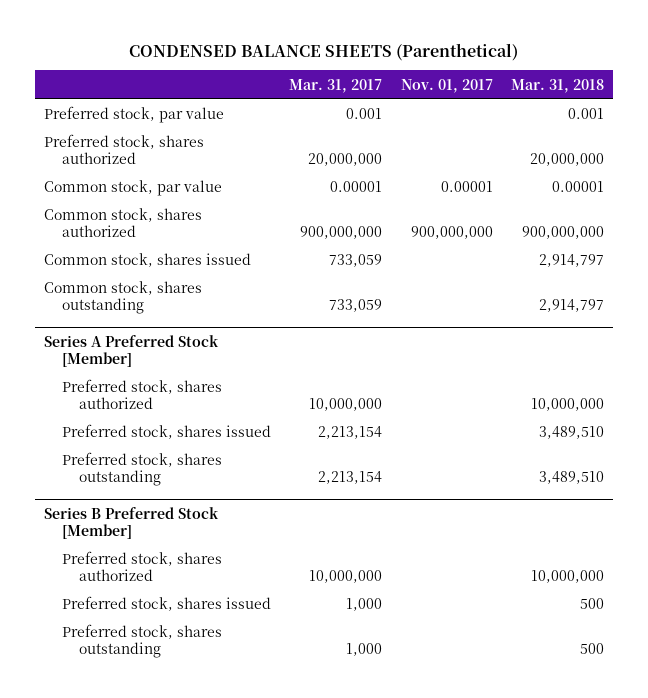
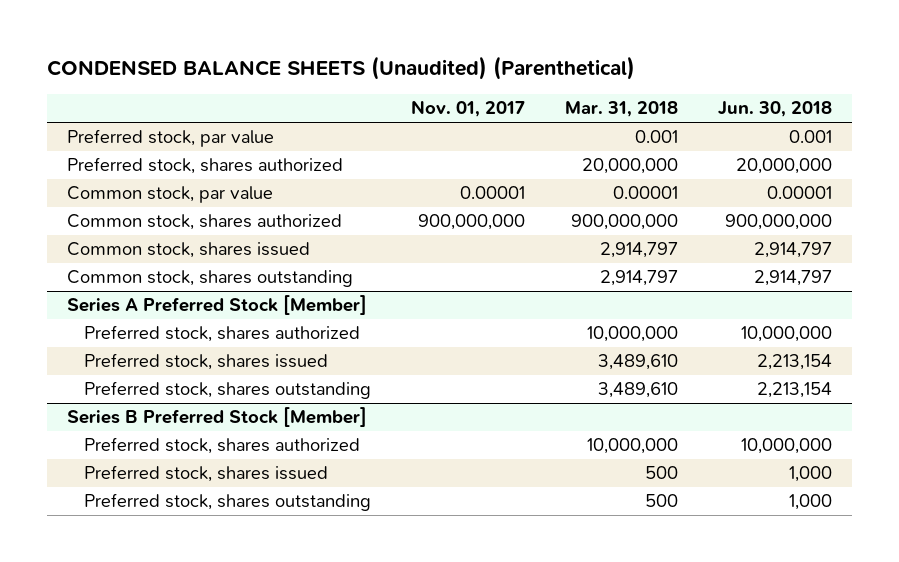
[129,42,519,61] CONDENSED BALANCE SHEETS (Parenthetical) -> [46,56,635,81] CONDENSED BALANCE SHEETS (Unaudited) (Parenthetical)
[289,78,383,93] Mar. 31, 2017 -> none
none -> [718,101,833,118] Jun. 30, 2018
[539,426,605,440] 3,489,510 -> [598,354,679,371] 3,489,610
[539,471,605,485] 3,489,510 -> [598,382,679,399] 3,489,610

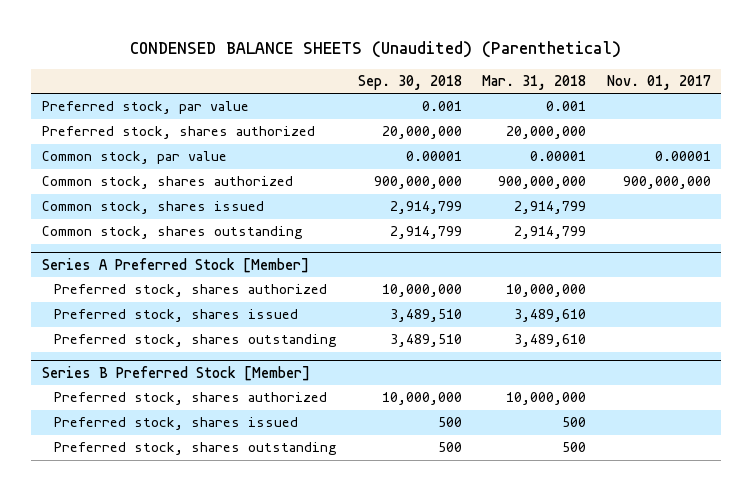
[718,101,833,118] Jun. 30, 2018 -> none
none -> [357,75,462,91] Sep. 30, 2018
[600,242,679,259] 2,914,797 -> [514,201,587,215] 2,914,799
[600,270,679,287] 2,914,797 -> [514,226,587,240] 2,914,799

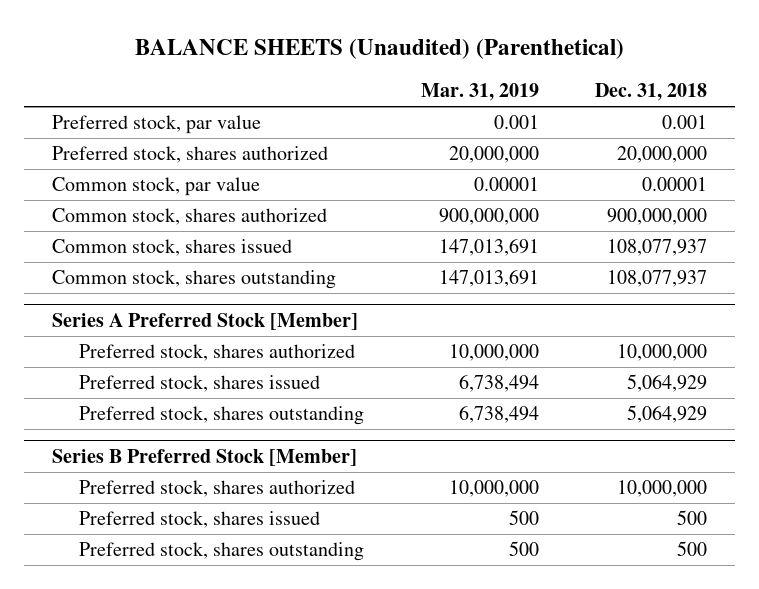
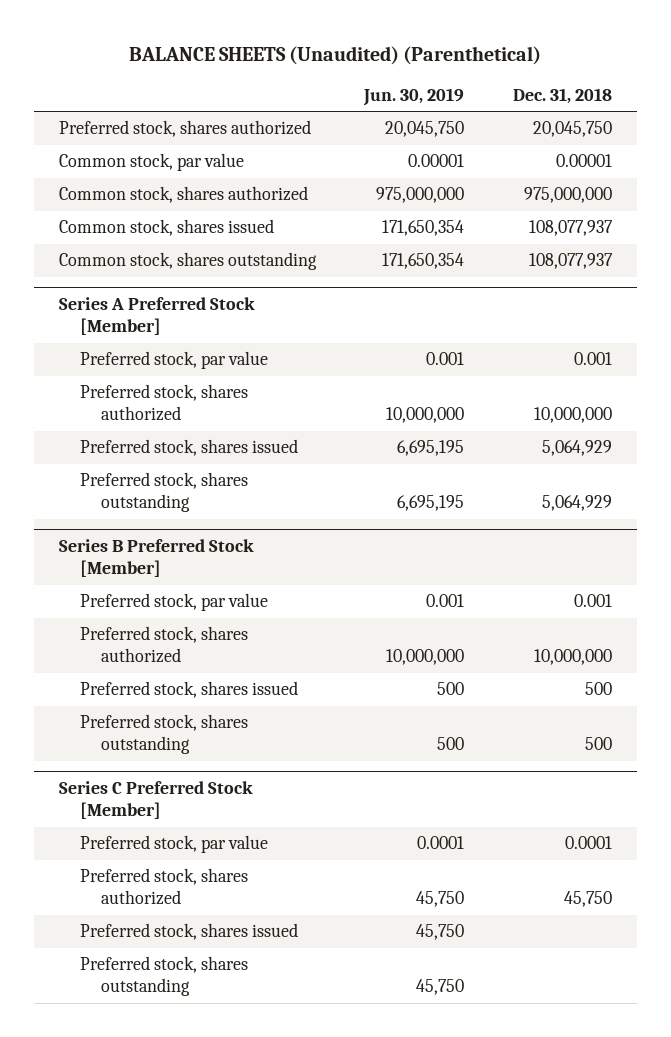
[420,83,539,102] Mar. 31, 2019 -> none
none -> [363,87,465,106] Jun. 30, 2019
[52,115,262,135] Preferred stock, par value -> none
[616,146,707,164] 20,000,000 -> [533,121,613,138] 20,045,750
[606,208,707,226] 900,000,000 -> [524,187,613,204] 975,000,000
none -> [79,351,268,370] Preferred stock, par value
none -> [79,593,268,612] Preferred stock, par value
none -> [58,781,253,820] Series C Preferred Stock [Member]
none -> [79,835,268,854] Preferred stock, par value
none -> [79,868,248,906] Preferred stock, shares authorized
none -> [79,923,298,941] Preferred stock, shares issued
none -> [79,956,248,997] Preferred stock, shares outstanding

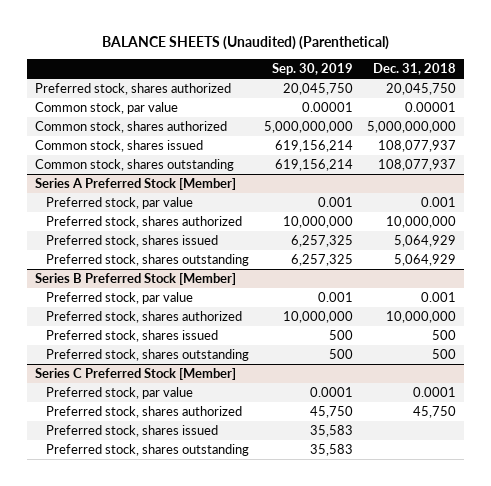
[363,87,465,106] Jun. 30, 2019 -> none
none -> [271,62,353,75] Sep. 30, 2019
[524,187,613,204] 975,000,000 -> [367,121,457,134] 5,000,000,000

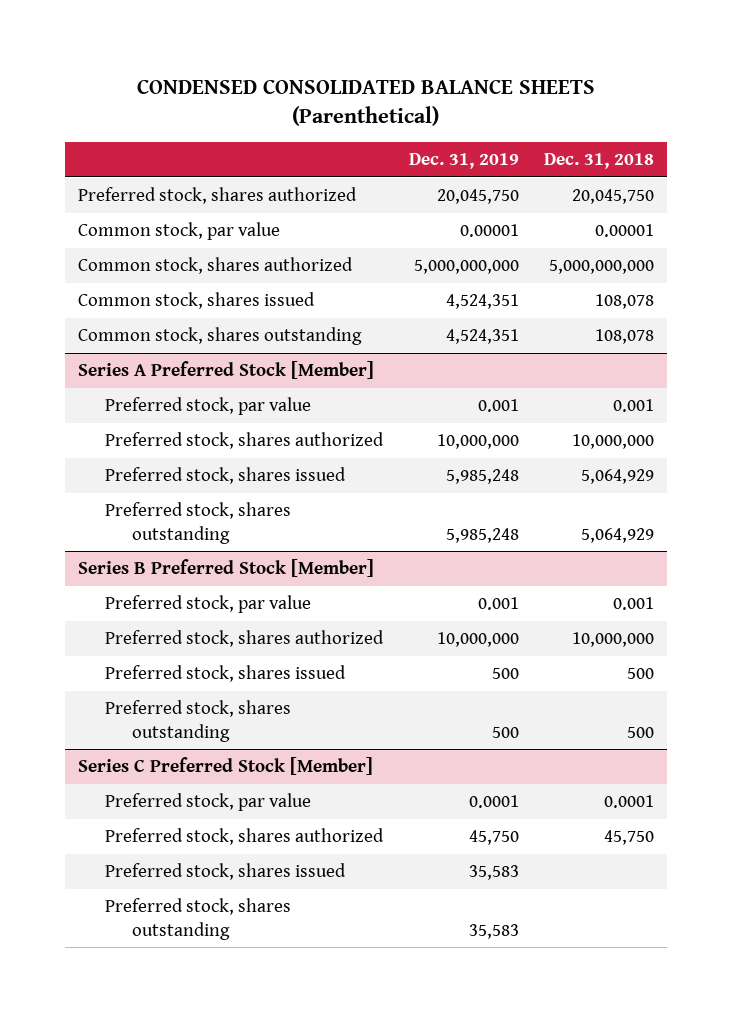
[101,35,389,50] BALANCE SHEETS (Unaudited) (Parenthetical) -> [137,79,596,127] CONDENSED CONSOLIDATED BALANCE SHEETS (Parenthetical)
[271,62,353,75] Sep. 30, 2019 -> none
none -> [408,153,519,170] Dec. 31, 2019
[378,140,457,153] 108,077,937 -> [595,294,655,310] 108,078
[378,159,457,172] 108,077,937 -> [595,329,655,345] 108,078

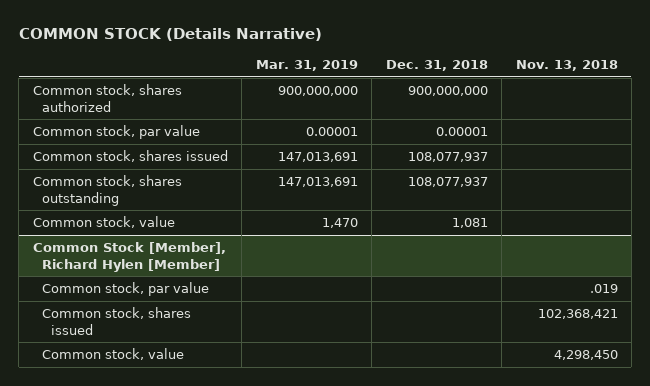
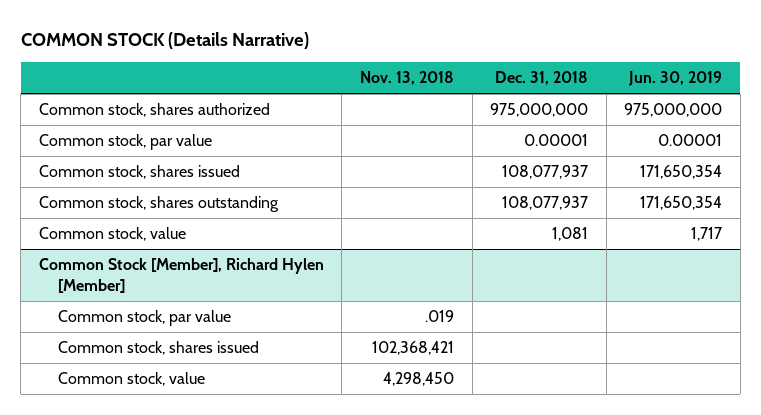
[255,59,358,71] Mar. 31, 2019 -> none
none -> [628,71,723,87] Jun. 30, 2019
[407,86,488,97] 900,000,000 -> [490,103,589,118] 975,000,000

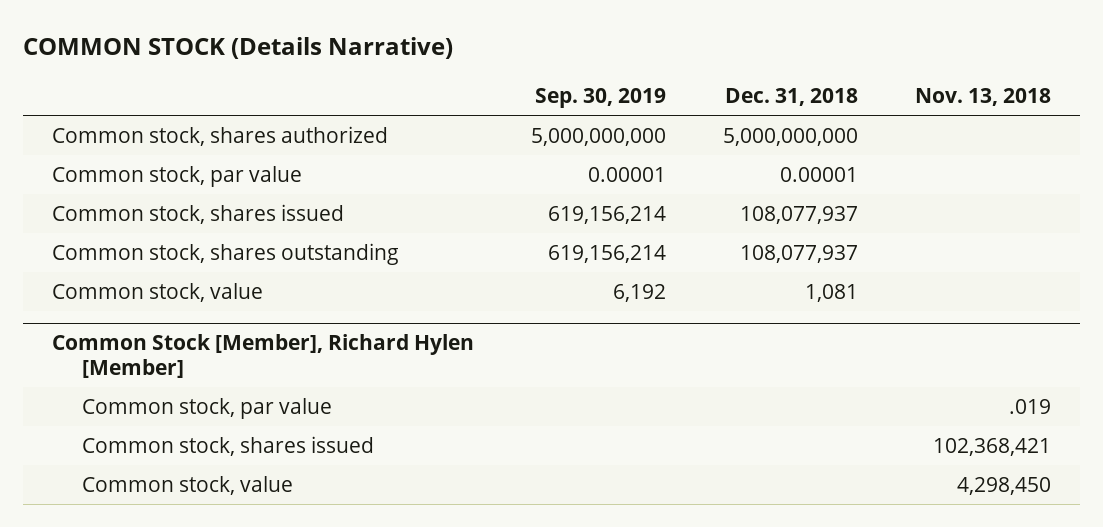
[628,71,723,87] Jun. 30, 2019 -> none
none -> [534,87,666,108] Sep. 30, 2019
[490,103,589,118] 975,000,000 -> [722,127,858,146] 5,000,000,000

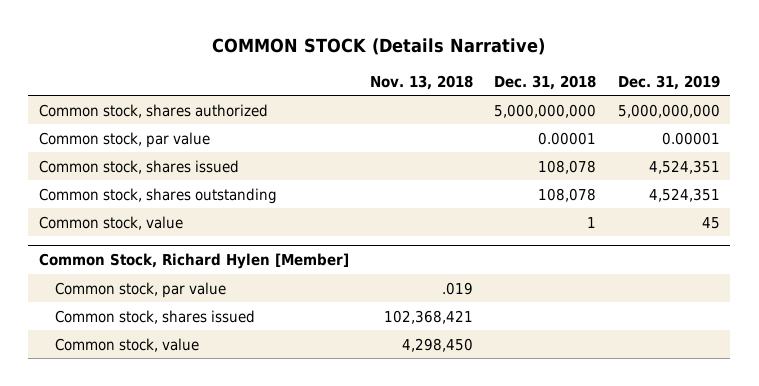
[534,87,666,108] Sep. 30, 2019 -> none
none -> [617,74,720,90] Dec. 31, 2019
[739,205,858,224] 108,077,937 -> [538,159,597,174] 108,078
[739,244,858,263] 108,077,937 -> [538,187,597,202] 108,078
[804,283,858,302] 1,081 -> [587,216,597,228] 1
[51,334,474,378] Common Stock [Member], Richard Hylen [Member] -> [39,252,350,269] Common Stock, Richard Hylen [Member]

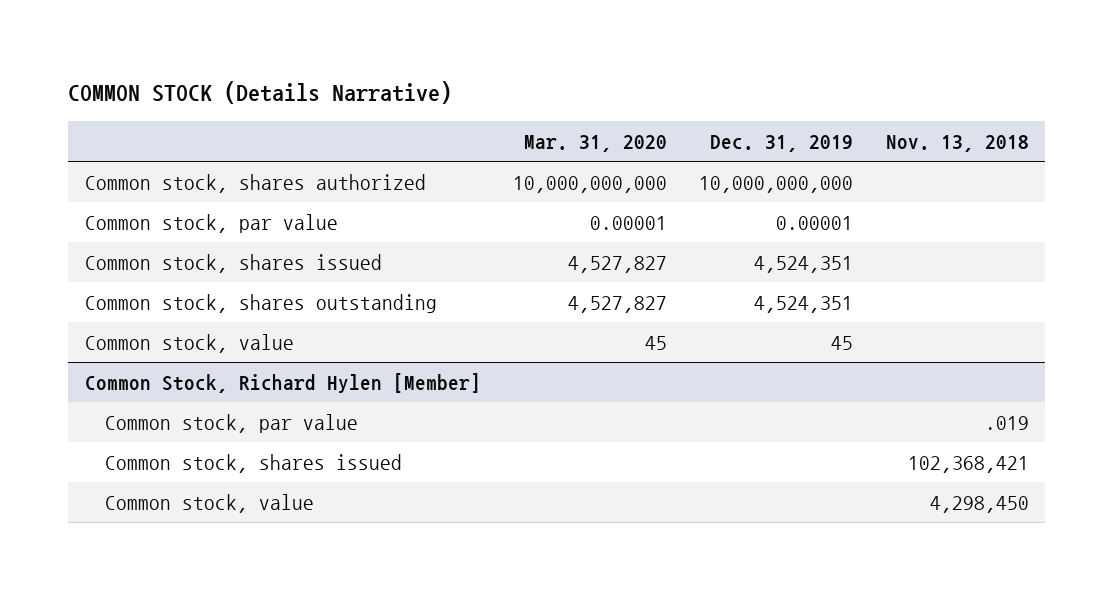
[494,74,597,90] Dec. 31, 2018 -> none
none -> [523,134,667,152] Mar. 31, 2020
[617,103,720,118] 5,000,000,000 -> [699,175,854,193] 10,000,000,000

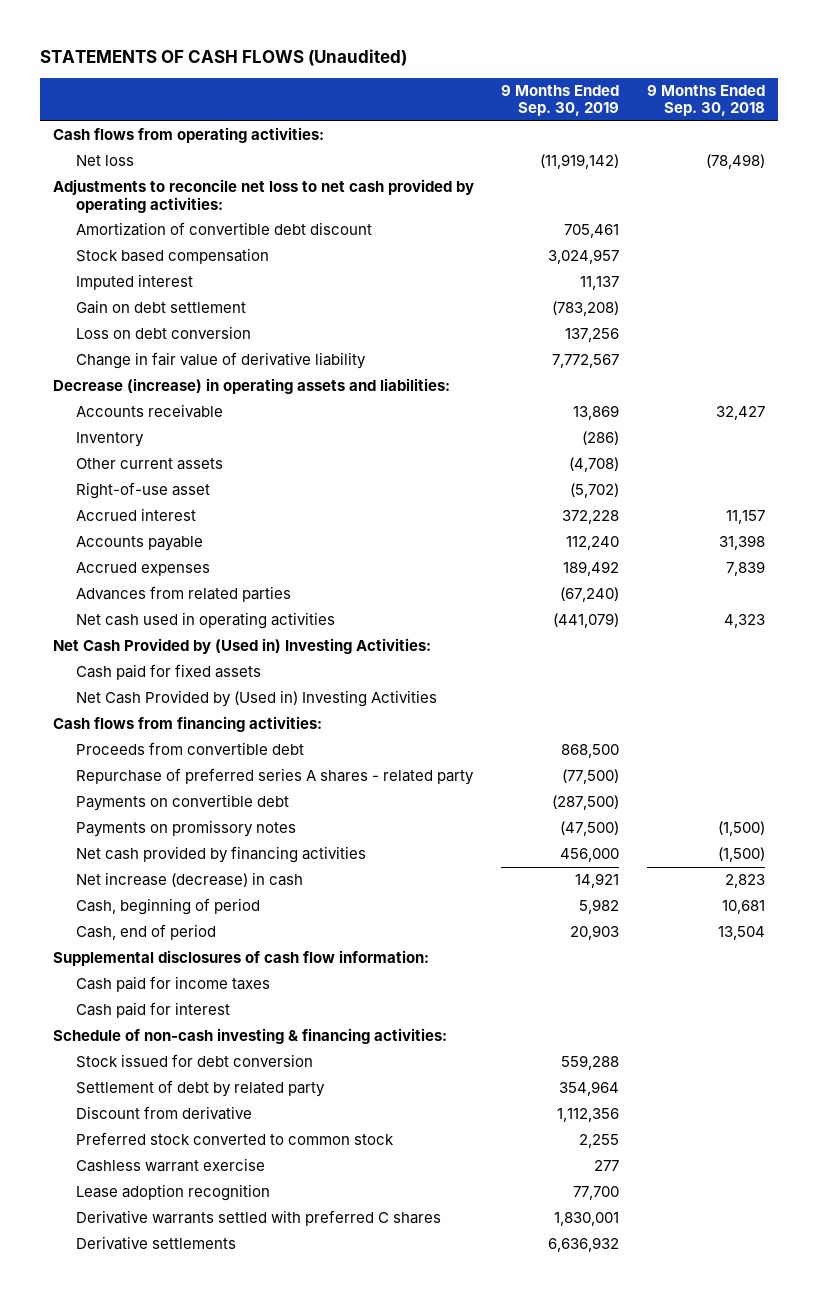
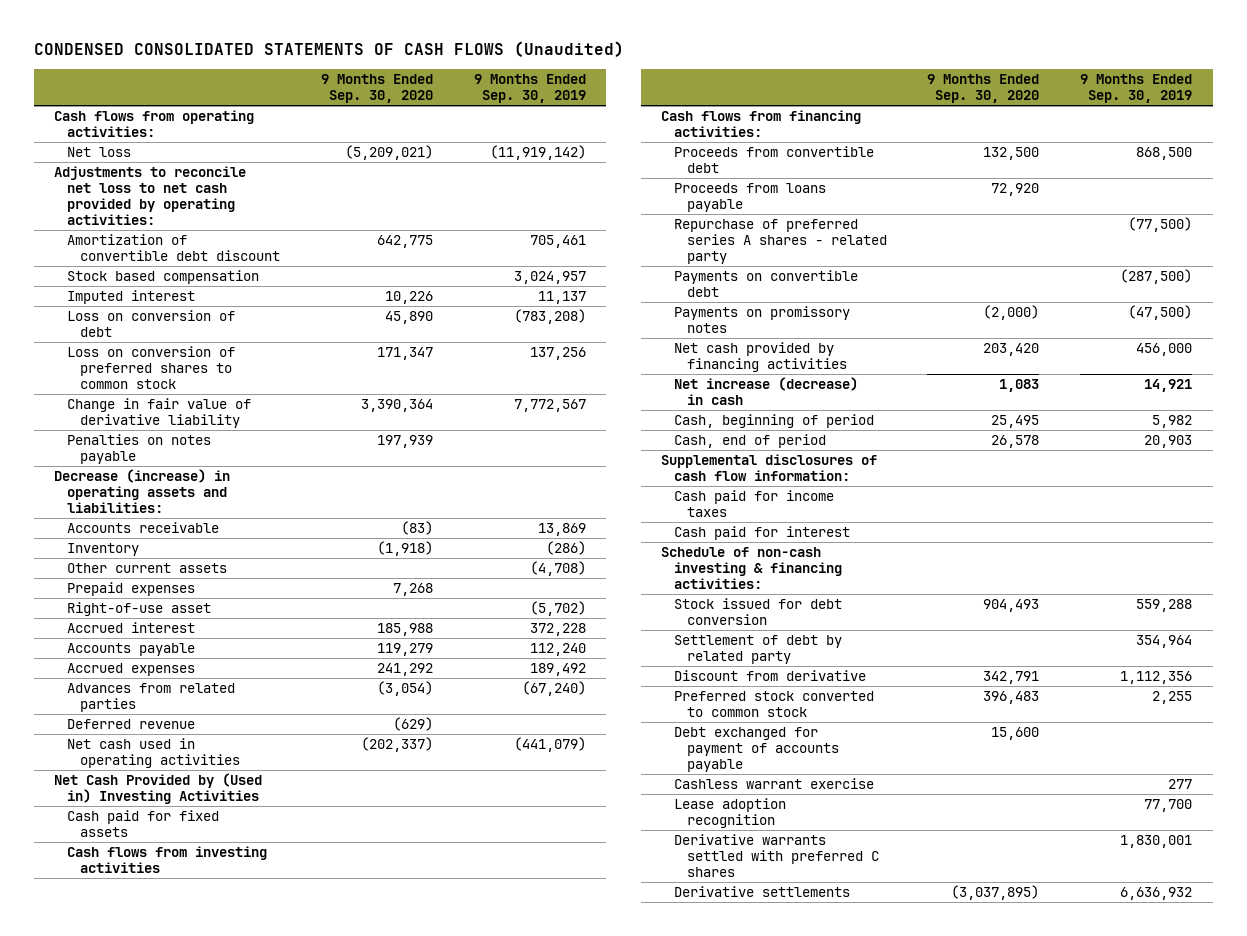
[39,48,407,66] STATEMENTS OF CASH FLOWS (Unaudited) -> [34,41,625,58] CONDENSED CONSOLIDATED STATEMENTS OF CASH FLOWS (Unaudited)
[646,84,765,117] 9 Months Ended Sep. 30, 2018 -> none
none -> [320,74,433,104] 9 Months Ended Sep. 30, 2020
[75,300,246,315] Gain on debt settlement -> [67,310,236,338] Loss on conversion of debt
[75,326,251,340] Loss on debt conversion -> [67,346,236,389] Loss on conversion of preferred shares to common stock
none -> [67,434,212,465] Penalties on notes payable
none -> [67,582,196,597] Prepaid expenses
none -> [67,719,196,730] Deferred revenue
[53,638,432,655] Net Cash Provided by (Used in) Investing Activities: -> none
[75,664,261,681] Cash paid for fixed assets -> [67,810,220,838] Cash paid for fixed assets
none -> [67,846,268,874] Cash flows from investing activities
none -> [673,183,826,213] Proceeds from loans payable
none -> [673,727,839,772] Debt exchanged for payment of accounts payable

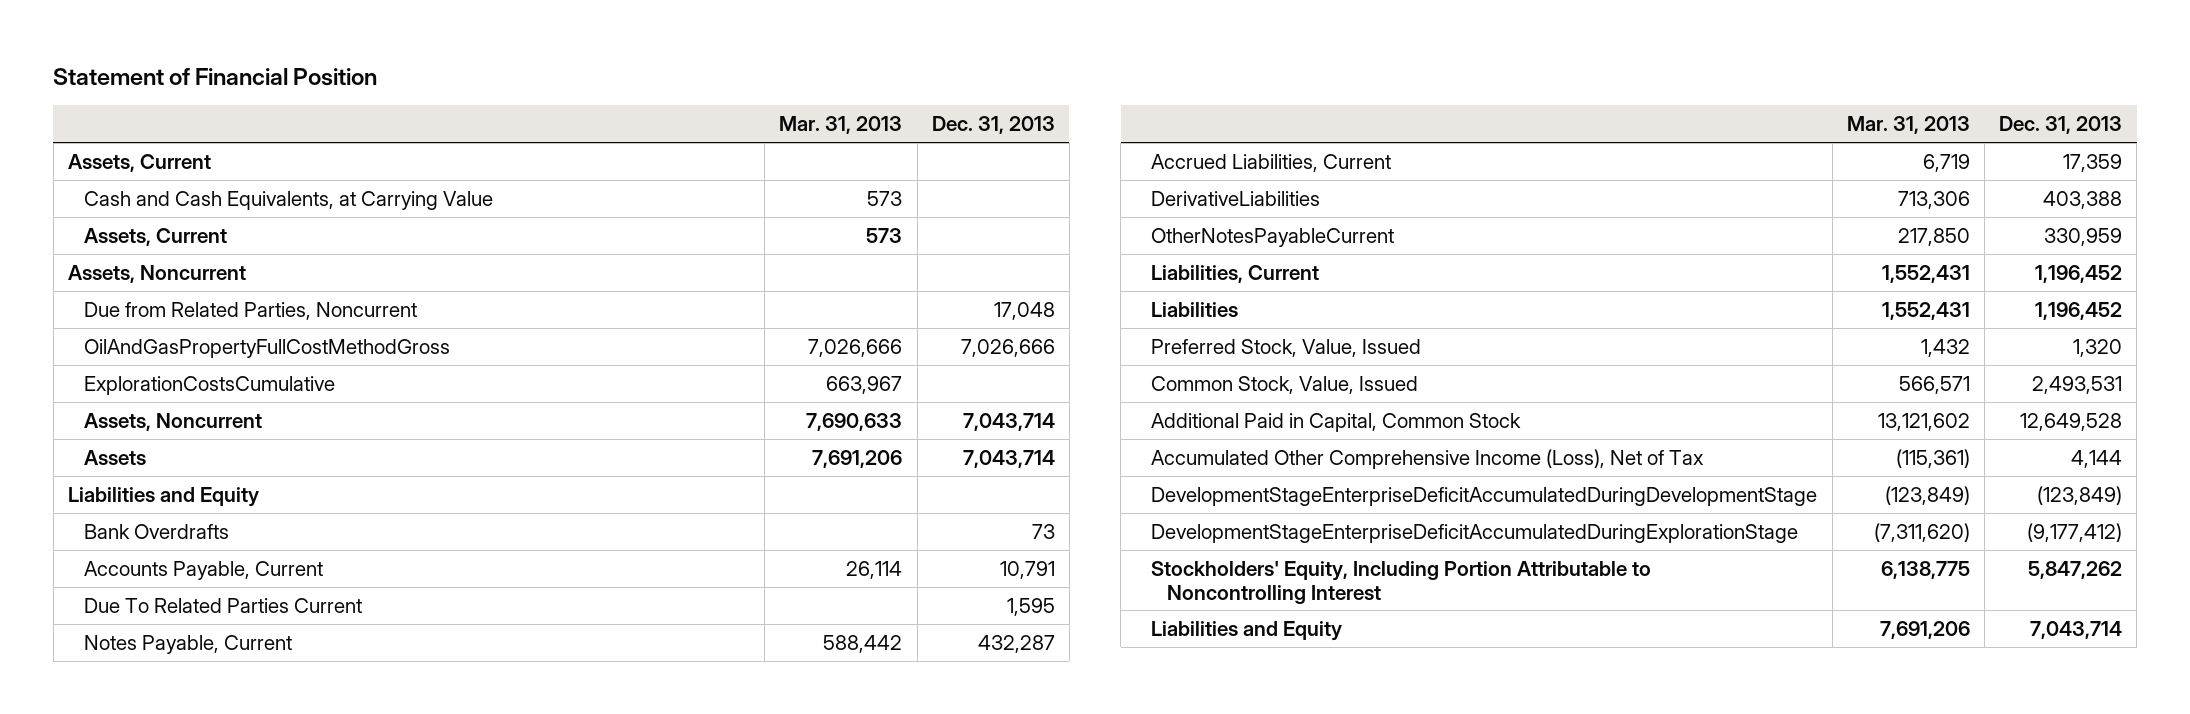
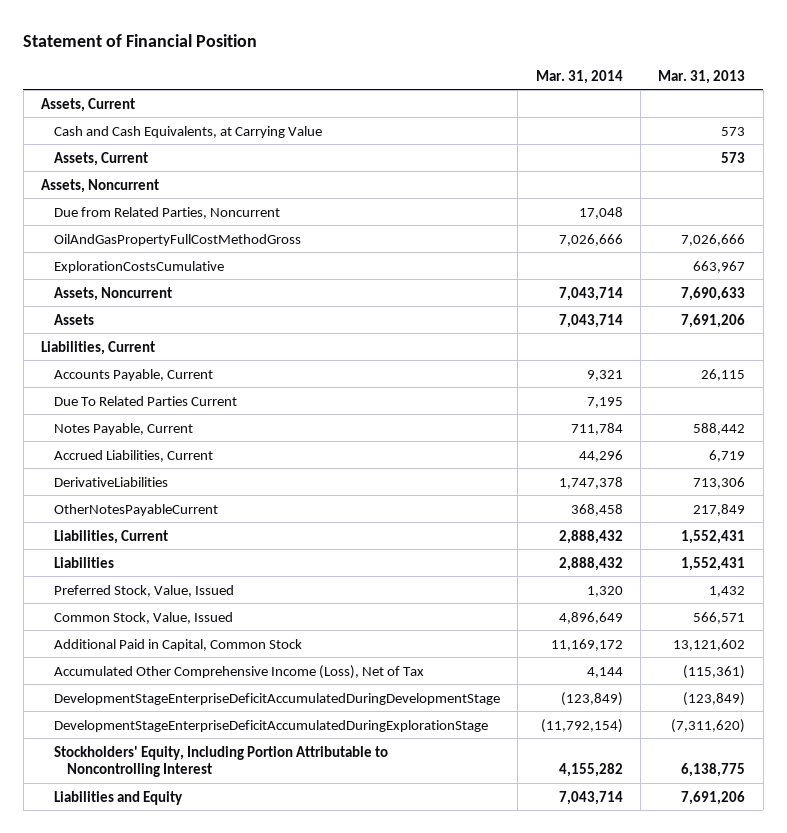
[931,116,1055,135] Dec. 31, 2013 -> none
none -> [535,69,623,84] Mar. 31, 2014
[67,486,259,507] Liabilities and Equity -> none
[83,523,229,539] Bank Overdrafts -> none
none -> [41,340,156,355] Liabilities, Current
[846,560,903,579] 26,114 -> [701,368,746,381] 26,115
[1897,227,1970,246] 217,850 -> [693,503,746,516] 217,849

